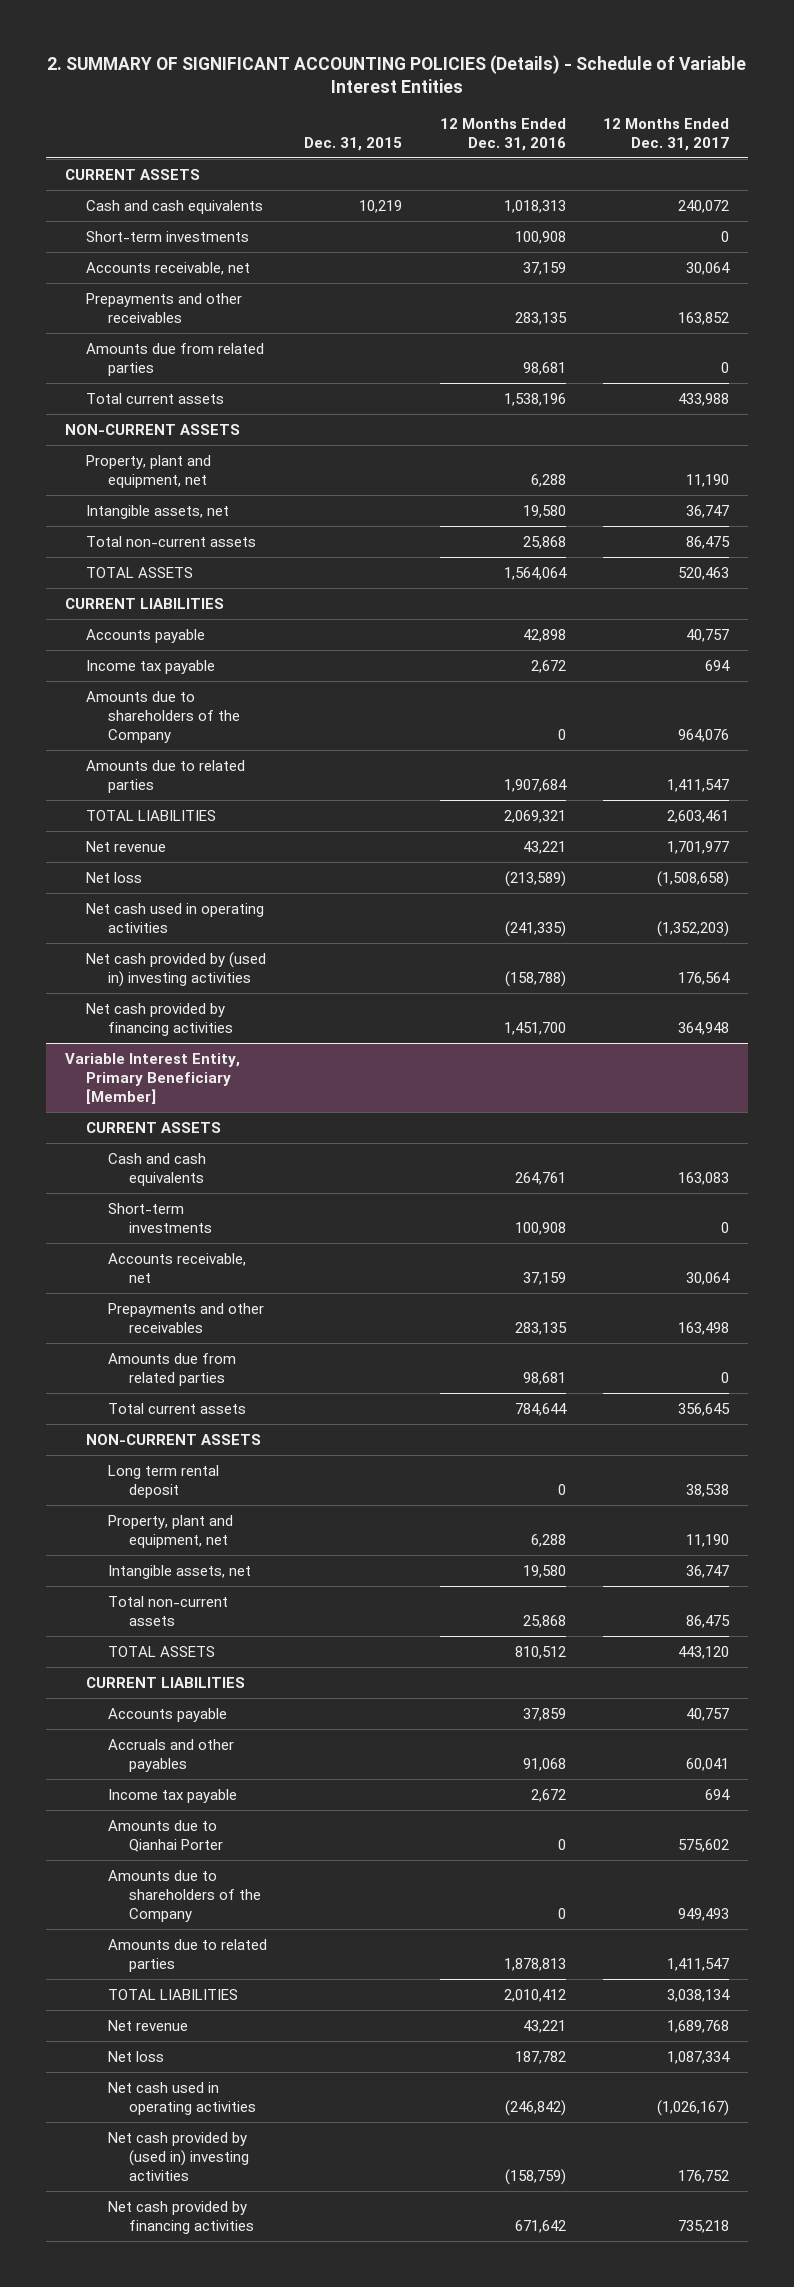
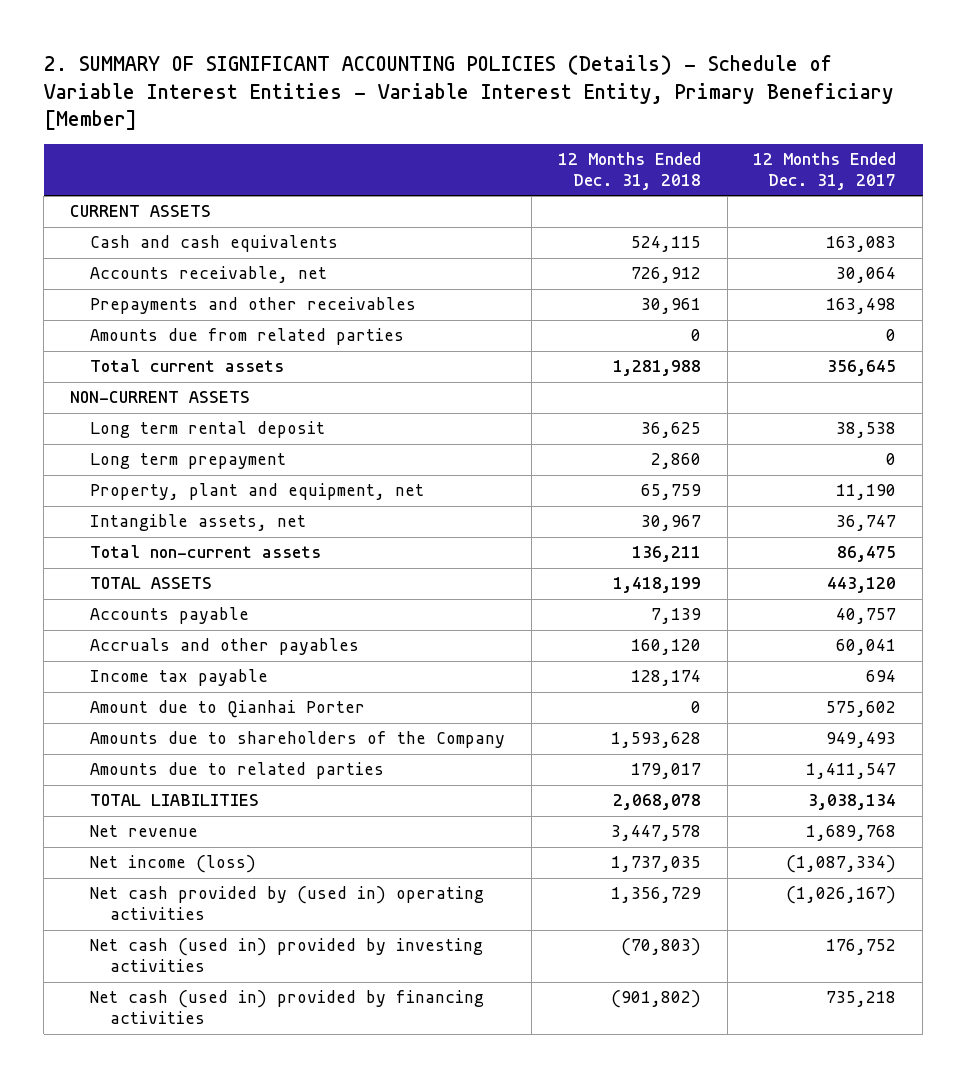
[47,54,747,94] 2. SUMMARY OF SIGNIFICANT ACCOUNTING POLICIES (Details) - Schedule of Variable Interest Entities -> [43,55,894,131] 2. SUMMARY OF SIGNIFICANT ACCOUNTING POLICIES (Details) - Schedule of Variable Interest Entities - Variable Interest Entity, Primary Beneficiary [Member]
[304,136,403,151] Dec. 31, 2015 -> none
[439,117,566,151] 12 Months Ended Dec. 31, 2016 -> none
none -> [557,152,701,191] 12 Months Ended Dec. 31, 2018
[86,199,264,214] Cash and cash equivalents -> none
[86,230,250,242] Short-term investments -> none
[86,261,251,275] Accounts receivable, net -> none
[86,292,243,323] Prepayments and other receivables -> none
[86,342,265,376] Amounts due from related parties -> none
[86,392,225,404] Total current assets -> none
[65,423,241,435] NON-CURRENT ASSETS -> none
[86,454,212,488] Property, plant and equipment, net -> none
[86,504,230,519] Intangible assets, net -> none
[86,535,257,547] Total non-current assets -> none
[86,566,194,578] TOTAL ASSETS -> none
[65,597,225,609] CURRENT LIABILITIES -> none
[86,628,206,643] Accounts payable -> none
[86,659,216,674] Income tax payable -> none
[86,690,240,743] Amounts due to shareholders of the Company -> none
[86,759,246,793] Amounts due to related parties -> none
[86,809,217,821] TOTAL LIABILITIES -> none
[86,840,167,852] Net revenue -> none
[86,871,143,883] Net loss -> none
[86,902,265,933] Net cash used in operating activities -> none
[86,951,267,987] Net cash provided by (used in) investing activities -> none
[86,1002,233,1036] Net cash provided by financing activities -> none
[65,1052,241,1104] Variable Interest Entity, Primary Beneficiary [Member] -> none
[86,1121,222,1133] CURRENT ASSETS -> none
[107,1202,212,1233] Short-term investments -> none
none -> [89,453,286,470] Long term prepayment
[86,1676,246,1688] CURRENT LIABILITIES -> none
[107,1819,223,1852] Amounts due to Qianhai Porter -> [89,700,365,719] Amount due to Qianhai Porter
[107,2050,164,2062] Net loss -> [89,855,256,874] Net income (loss)
[666,2050,730,2064] 1,087,334 -> [786,855,897,874] (1,087,334)
[107,2081,256,2115] Net cash used in operating activities -> [89,886,484,921] Net cash provided by (used in) operating activities
[107,2131,249,2181] Net cash provided by (used in) investing activities -> [89,938,483,973] Net cash (used in) provided by investing activities
[107,2200,254,2234] Net cash provided by financing activities -> [89,990,484,1025] Net cash (used in) provided by financing activities

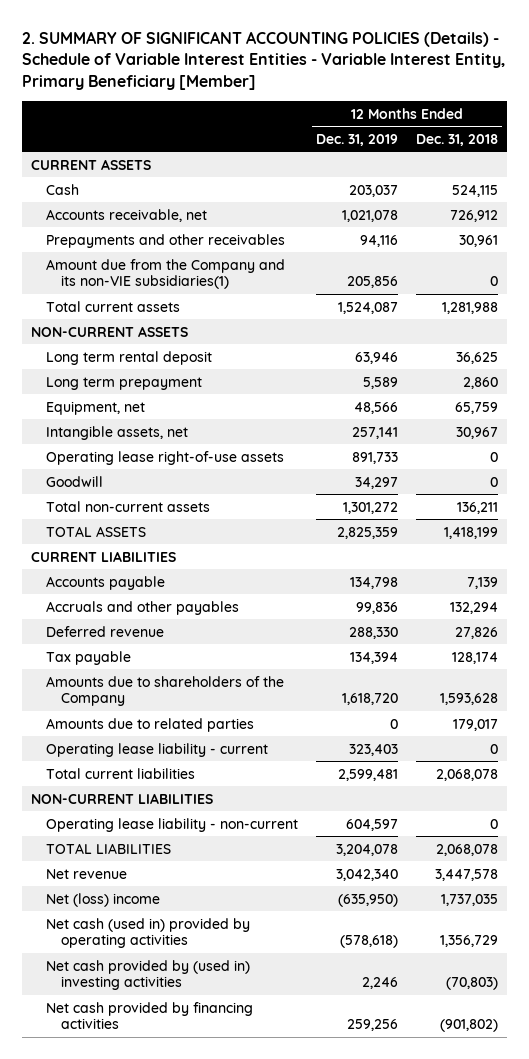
[753,152,897,191] 12 Months Ended Dec. 31, 2017 -> none
none -> [316,133,399,146] Dec. 31, 2019
[89,235,338,253] Cash and cash equivalents -> [46,183,80,195] Cash
[89,328,404,346] Amounts due from related parties -> none
none -> [46,258,286,290] Amount due from the Company and its non-VIE subsidiaries(1)
[89,483,424,501] Property, plant and equipment, net -> [46,400,146,415] Equipment, net
none -> [46,450,285,465] Operating lease right-of-use assets
none -> [46,475,104,487] Goodwill
none -> [30,550,176,562] CURRENT LIABILITIES
[89,700,365,719] Amount due to Qianhai Porter -> none
[630,639,701,656] 160,120 -> [449,601,498,614] 132,294
none -> [46,625,165,637] Deferred revenue
[89,669,268,687] Income tax payable -> [46,650,132,665] Tax payable
none -> [46,742,269,757] Operating lease liability - current
none -> [46,767,196,779] Total current liabilities
none -> [30,792,213,804] NON-CURRENT LIABILITIES
none -> [46,817,299,832] Operating lease liability - non-current
[89,855,256,874] Net income (loss) -> [46,892,161,907] Net (loss) income
[89,886,484,921] Net cash provided by (used in) operating activities -> [46,917,251,949] Net cash (used in) provided by operating activities
[89,938,483,973] Net cash (used in) provided by investing activities -> [46,959,251,991] Net cash provided by (used in) investing activities
[89,990,484,1025] Net cash (used in) provided by financing activities -> [46,1001,254,1030] Net cash provided by financing activities

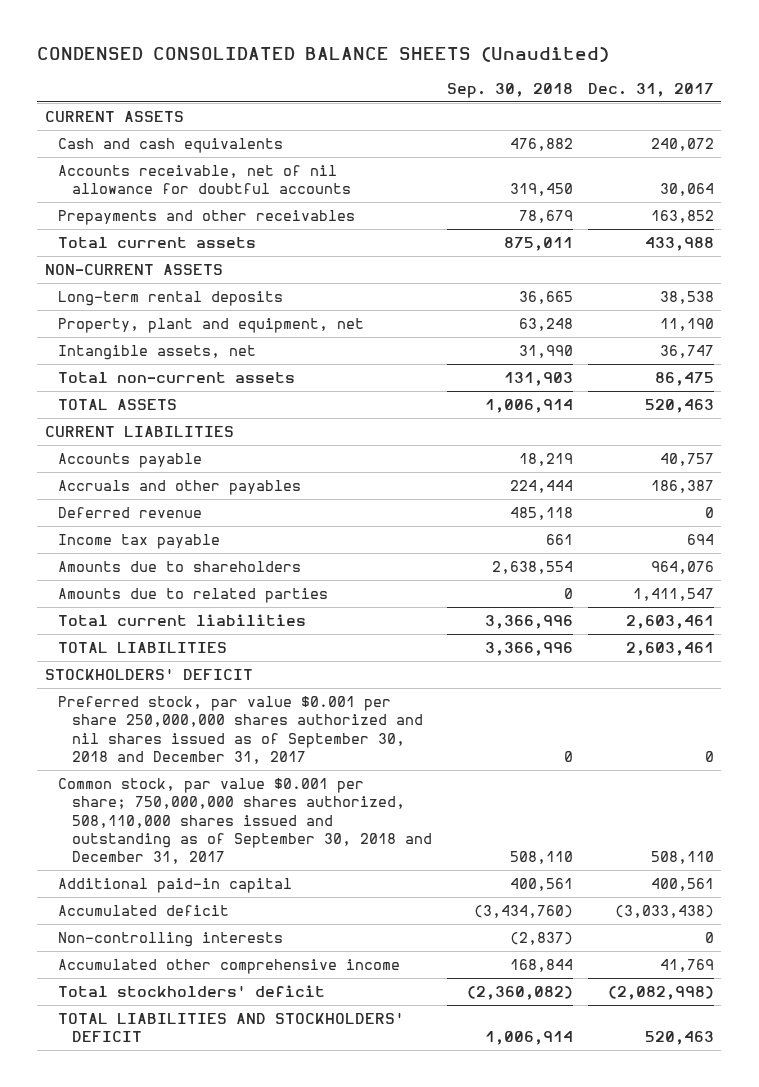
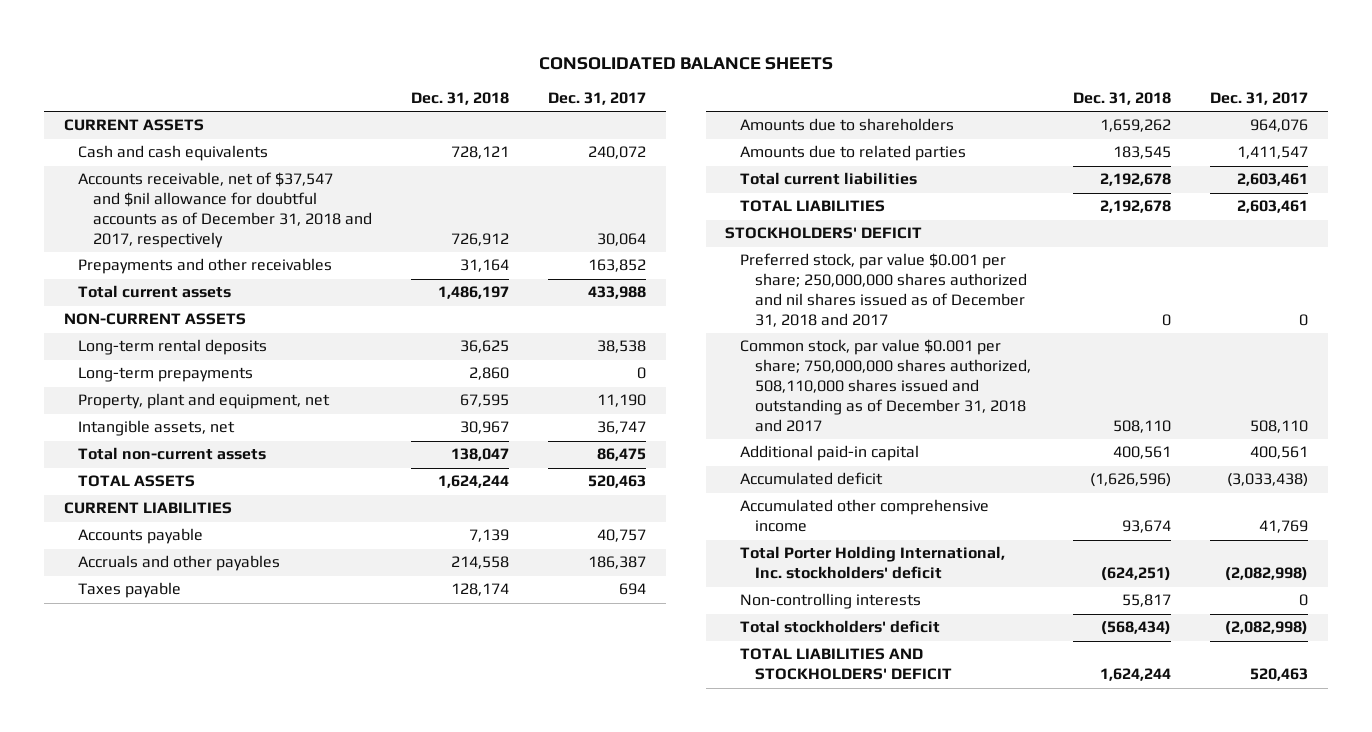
[37,47,610,63] CONDENSED CONSOLIDATED BALANCE SHEETS (Unaudited) -> [538,56,833,70] CONSOLIDATED BALANCE SHEETS
[446,82,573,98] Sep. 30, 2018 -> none
none -> [411,91,510,105] Dec. 31, 2018
[58,165,352,195] Accounts receivable, net of nil allowance for doubtful accounts -> [78,172,373,249] Accounts receivable, net of $37,547 and $nil allowance for doubtful accounts as of December 31, 2018 and 2017, respectively
none -> [78,367,254,383] Long-term prepayments
[58,507,203,519] Deferred revenue -> none
[58,534,221,550] Income tax payable -> [78,582,182,599] Taxes payable
[58,696,424,765] Preferred stock, par value $0.001 per share 250,000,000 shares authorized and nil shares issued as of September 30, 2018 and December 31, 2017 -> [739,253,1027,328] Preferred stock, par value $0.001 per share; 250,000,000 shares authorized and nil shares issued as of December 31, 2018 and 2017
[58,778,433,865] Common stock, par value $0.001 per share; 750,000,000 shares authorized, 508,110,000 shares issued and outstanding as of September 30, 2018 and December 31, 2017 -> [739,339,1031,433] Common stock, par value $0.001 per share; 750,000,000 shares authorized, 508,110,000 shares issued and outstanding as of December 31, 2018 and 2017
none -> [739,546,1005,580] Total Porter Holding International, Inc. stockholders' deficit
[58,932,284,948] Non-controlling interests -> [739,593,921,610] Non-controlling interests

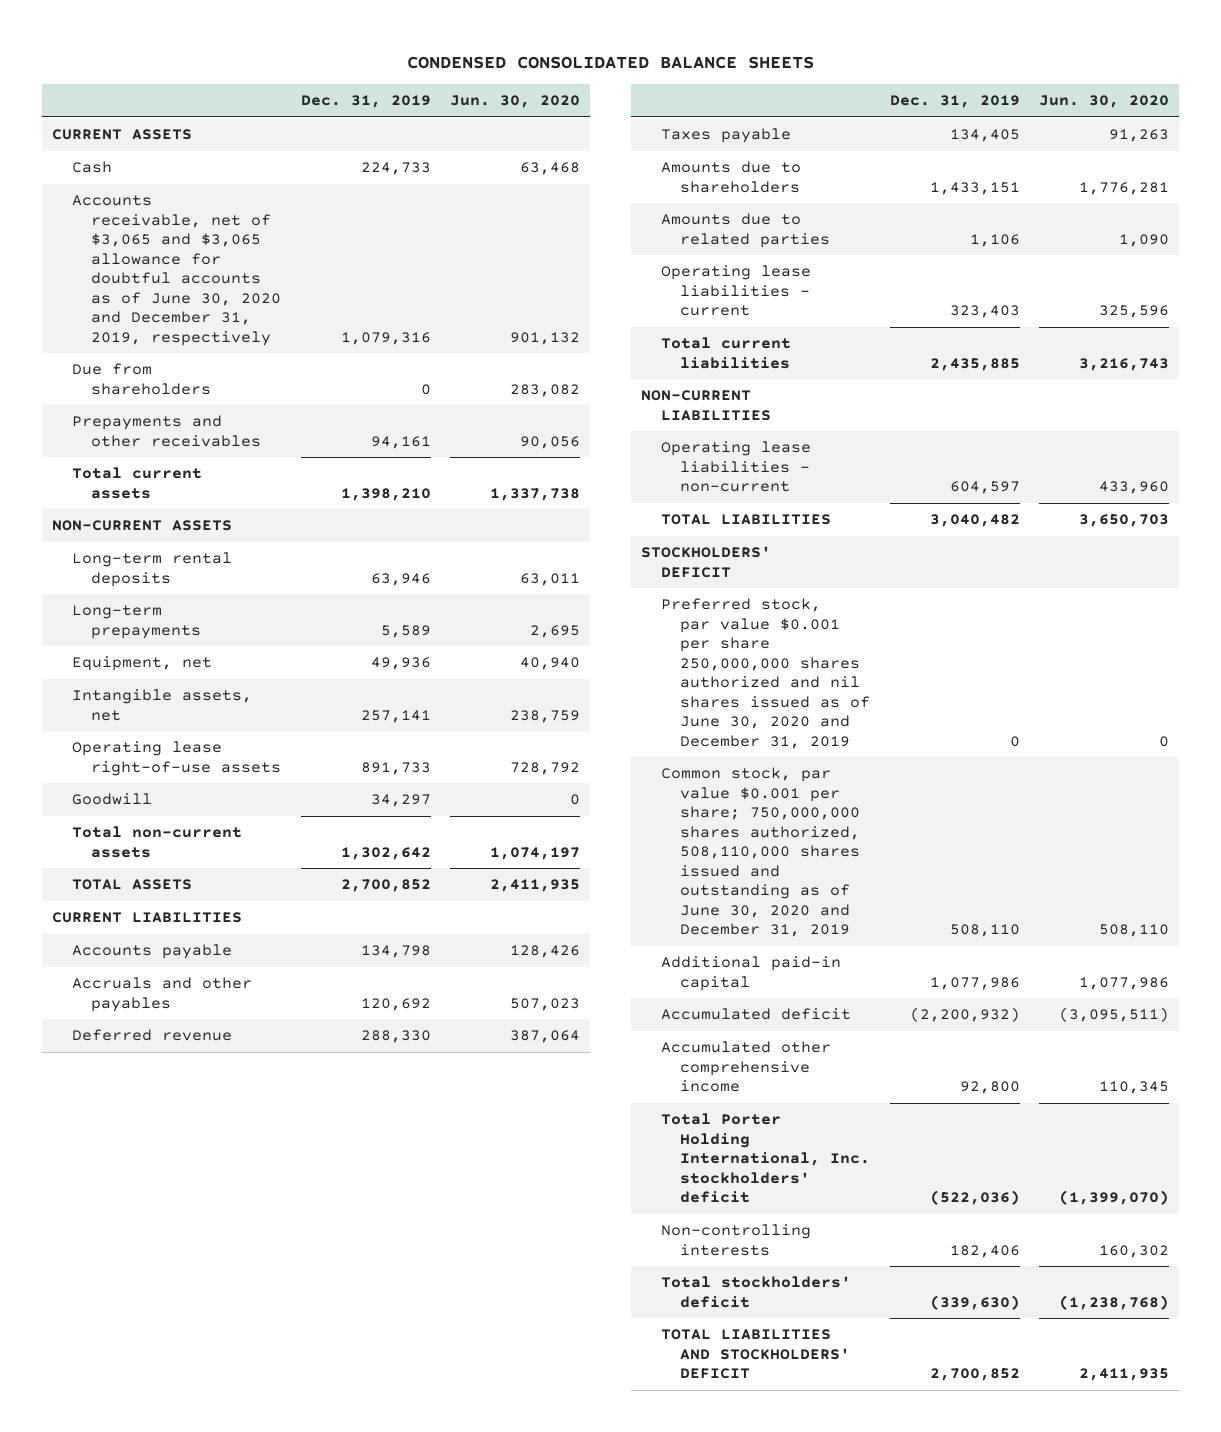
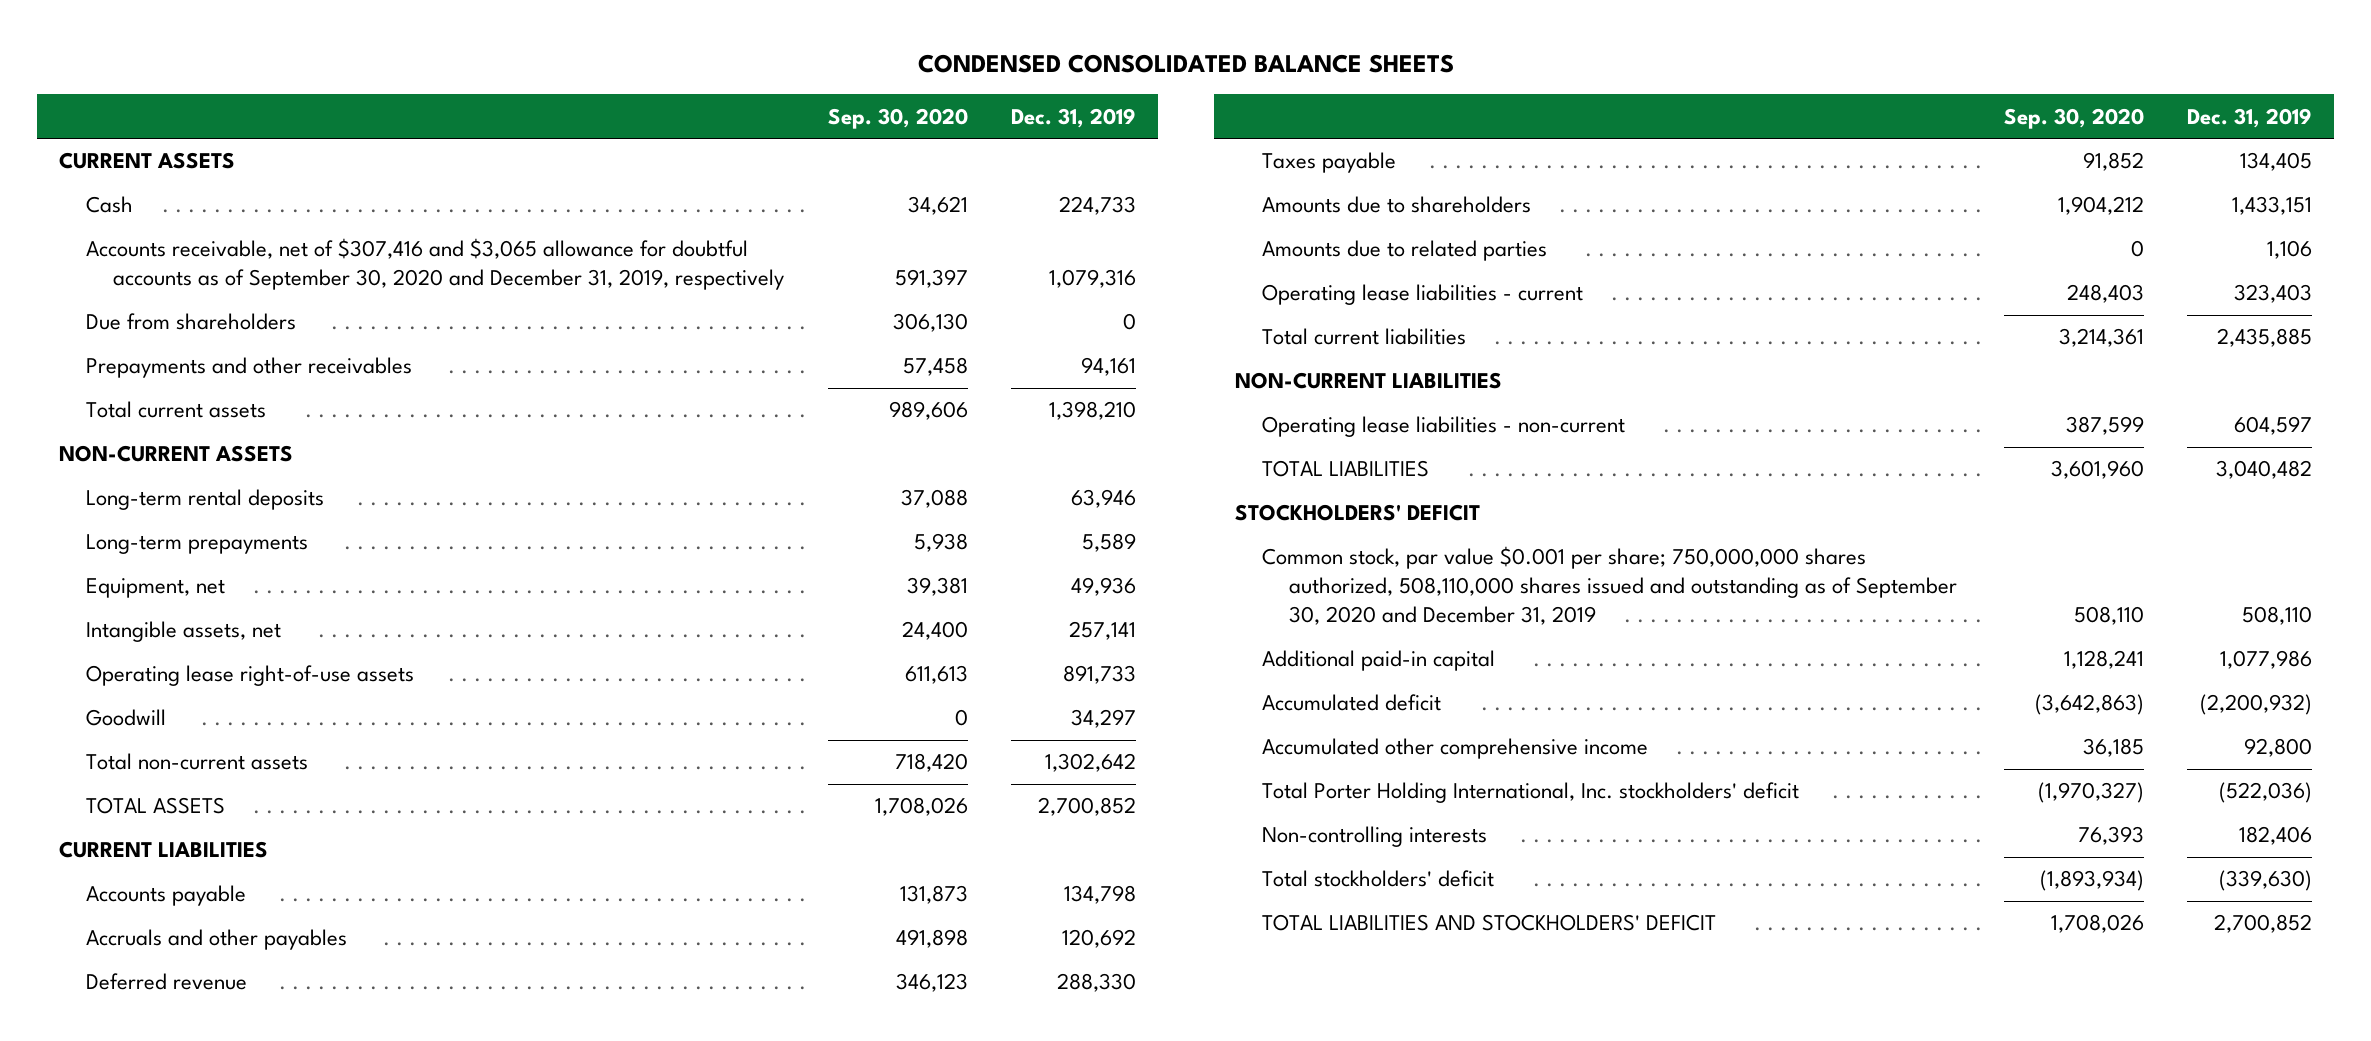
[450,95,581,109] Jun. 30, 2020 -> none
none -> [827,107,968,129] Sep. 30, 2020
[71,195,282,346] Accounts receivable, net of $3,065 and $3,065 allowance for doubtful accounts as of June 30, 2020 and December 31, 2019, respectively -> [86,238,785,291] Accounts receivable, net of $307,416 and $3,065 allowance for doubtful accounts as of September 30, 2020 and December 31, 2019, respectively
[660,598,871,749] Preferred stock, par value $0.001 per share 250,000,000 shares authorized and nil shares issued as of June 30, 2020 and December 31, 2019 -> none
[660,767,861,938] Common stock, par value $0.001 per share; 750,000,000 shares authorized, 508,110,000 shares issued and outstanding as of June 30, 2020 and December 31, 2019 -> [1262,546,1958,626] Common stock, par value $0.001 per share; 750,000,000 shares authorized, 508,110,000 shares issued and outstanding as of September 30, 2020 and December 31, 2019

